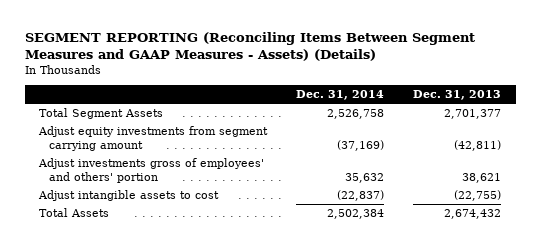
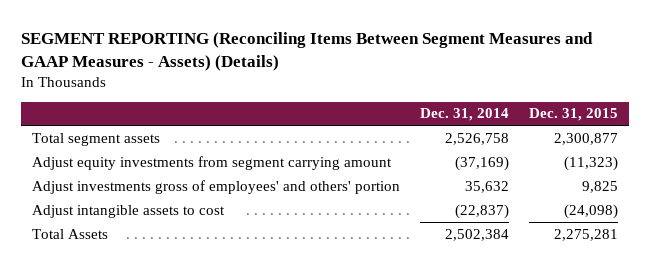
[413,90,502,101] Dec. 31, 2013 -> none
none -> [529,108,619,122] Dec. 31, 2015
[39,107,164,119] Total Segment Assets -> [31,132,160,146] Total segment assets

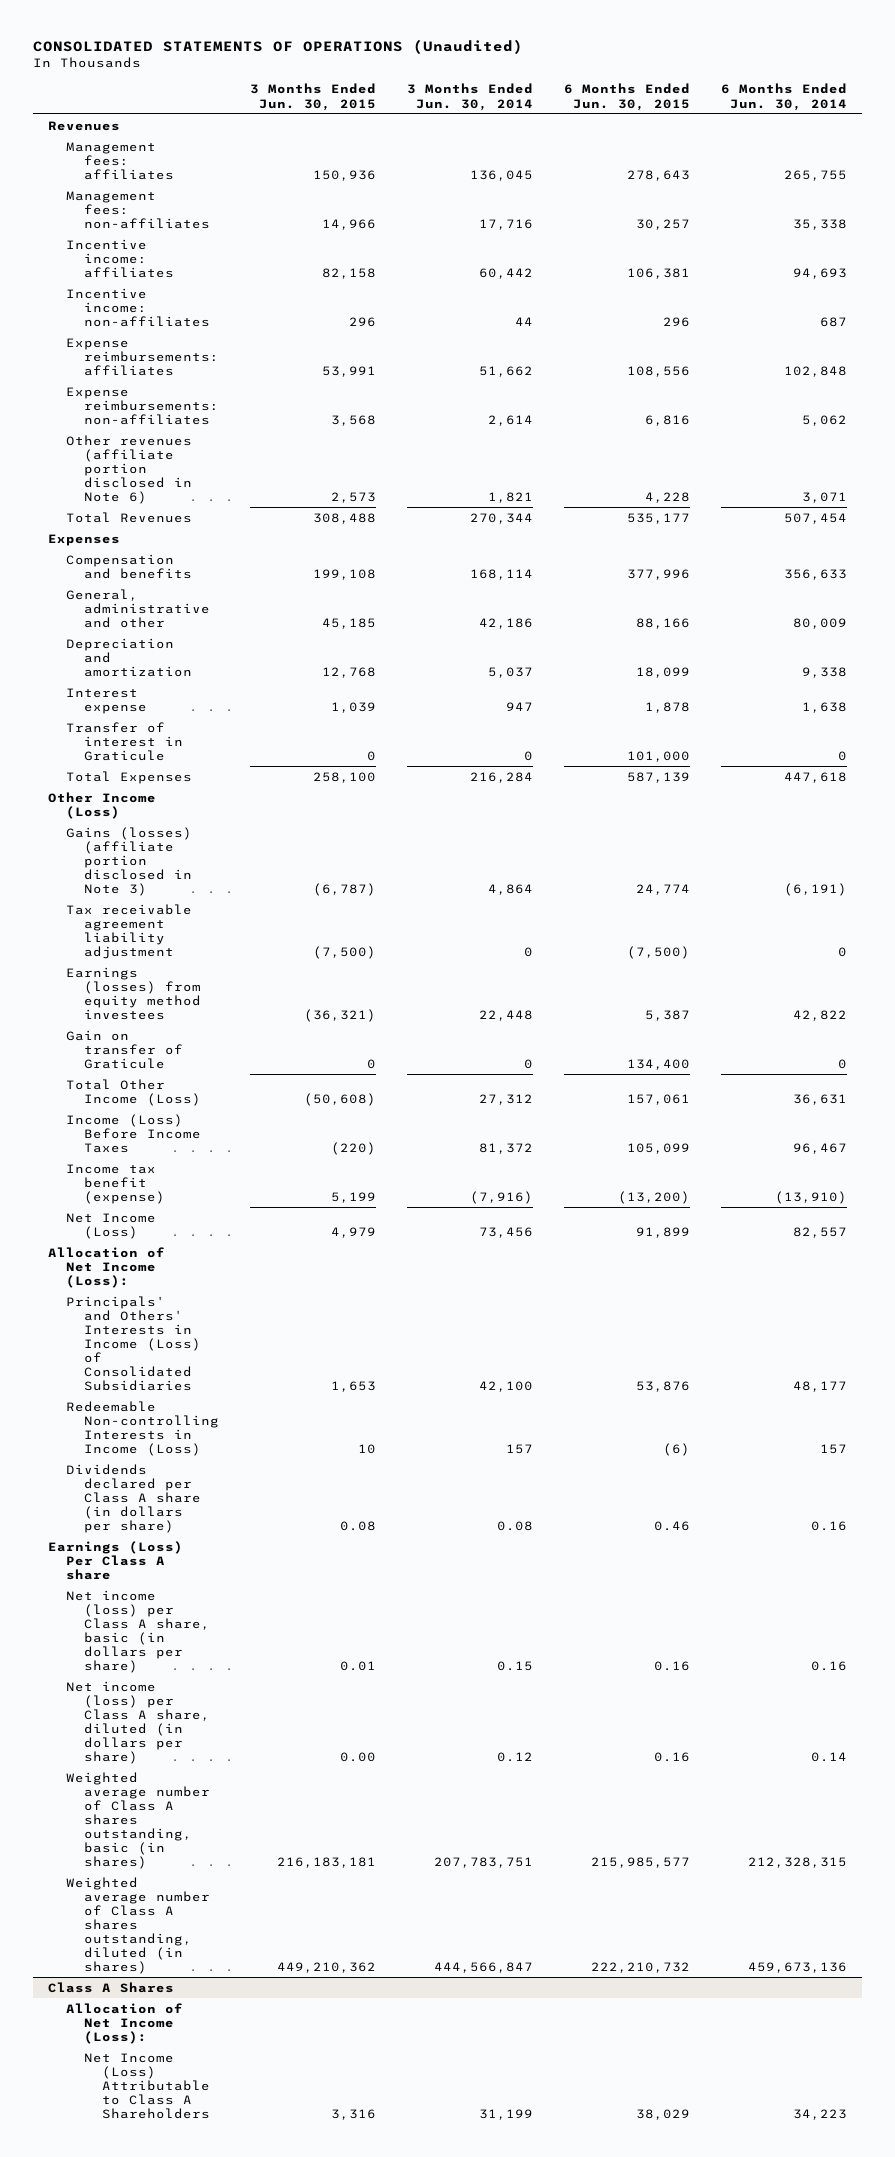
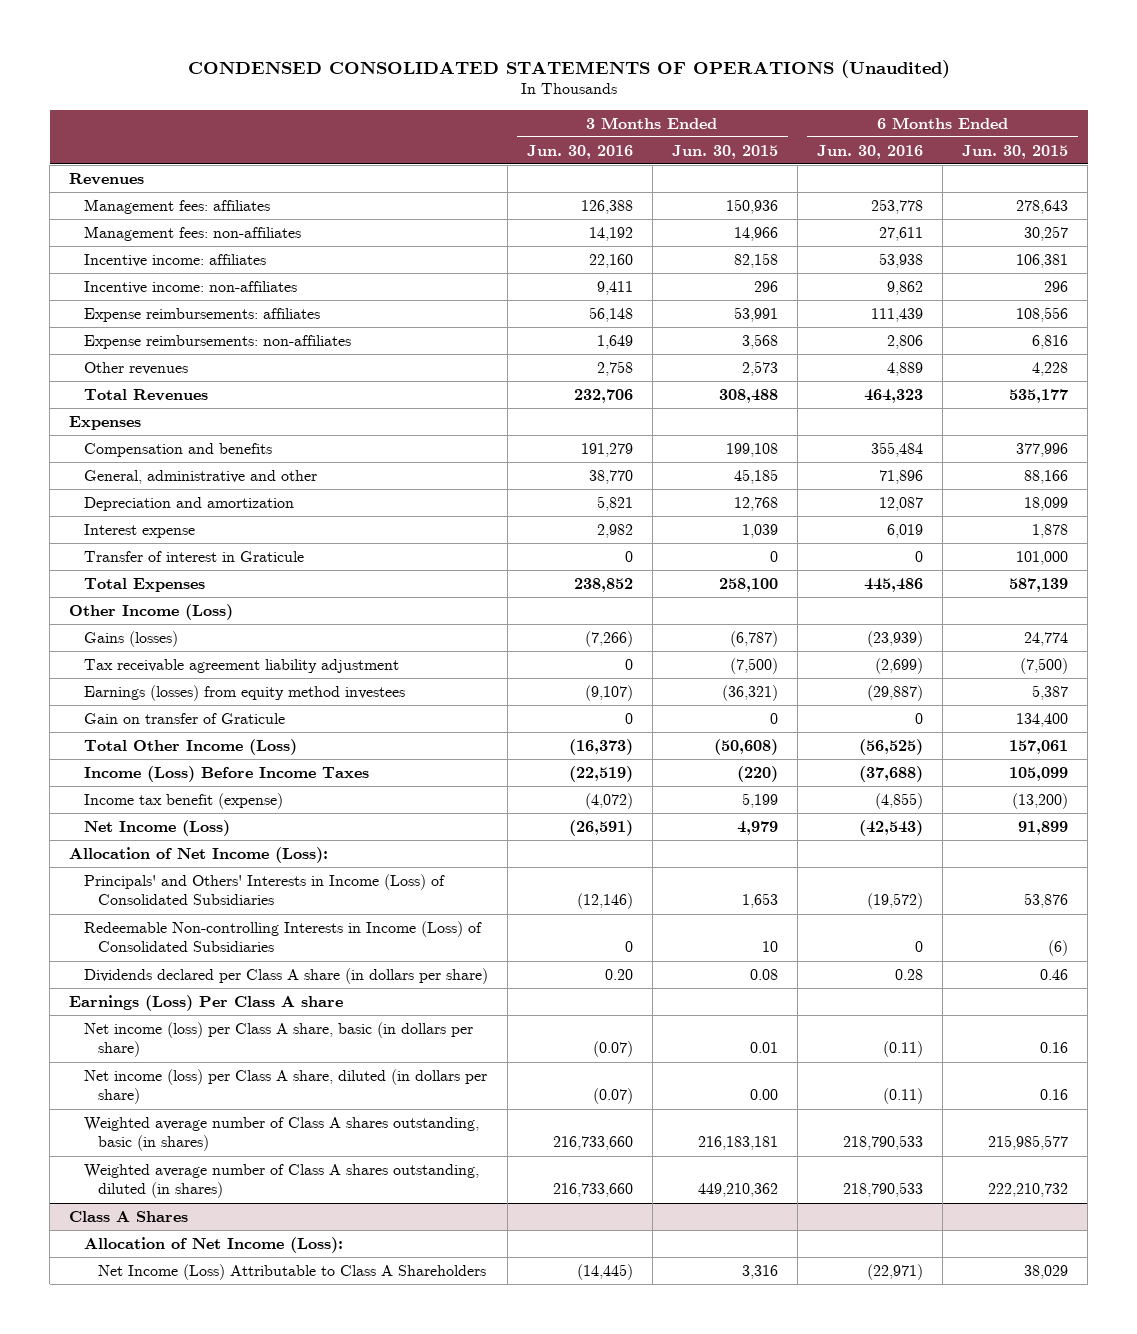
[32,39,523,55] CONSOLIDATED STATEMENTS OF OPERATIONS (Unaudited) -> [187,59,950,78] CONDENSED CONSOLIDATED STATEMENTS OF OPERATIONS (Unaudited)
[406,83,533,111] 3 Months Ended Jun. 30, 2014 -> none
[720,83,847,111] 6 Months Ended Jun. 30, 2014 -> none
none -> [526,144,633,159] Jun. 30, 2016
none -> [816,144,923,159] Jun. 30, 2016
[66,434,193,504] Other revenues (affiliate portion disclosed in Note 6) -> [83,361,188,375] Other revenues
[66,826,193,896] Gains (losses) (affiliate portion disclosed in Note 3) -> [83,630,178,647] Gains (losses)
[66,1400,219,1456] Redeemable Non-controlling Interests in Income (Loss) -> [83,920,482,953] Redeemable Non-controlling Interests in Income (Loss) of Consolidated Subsidiaries

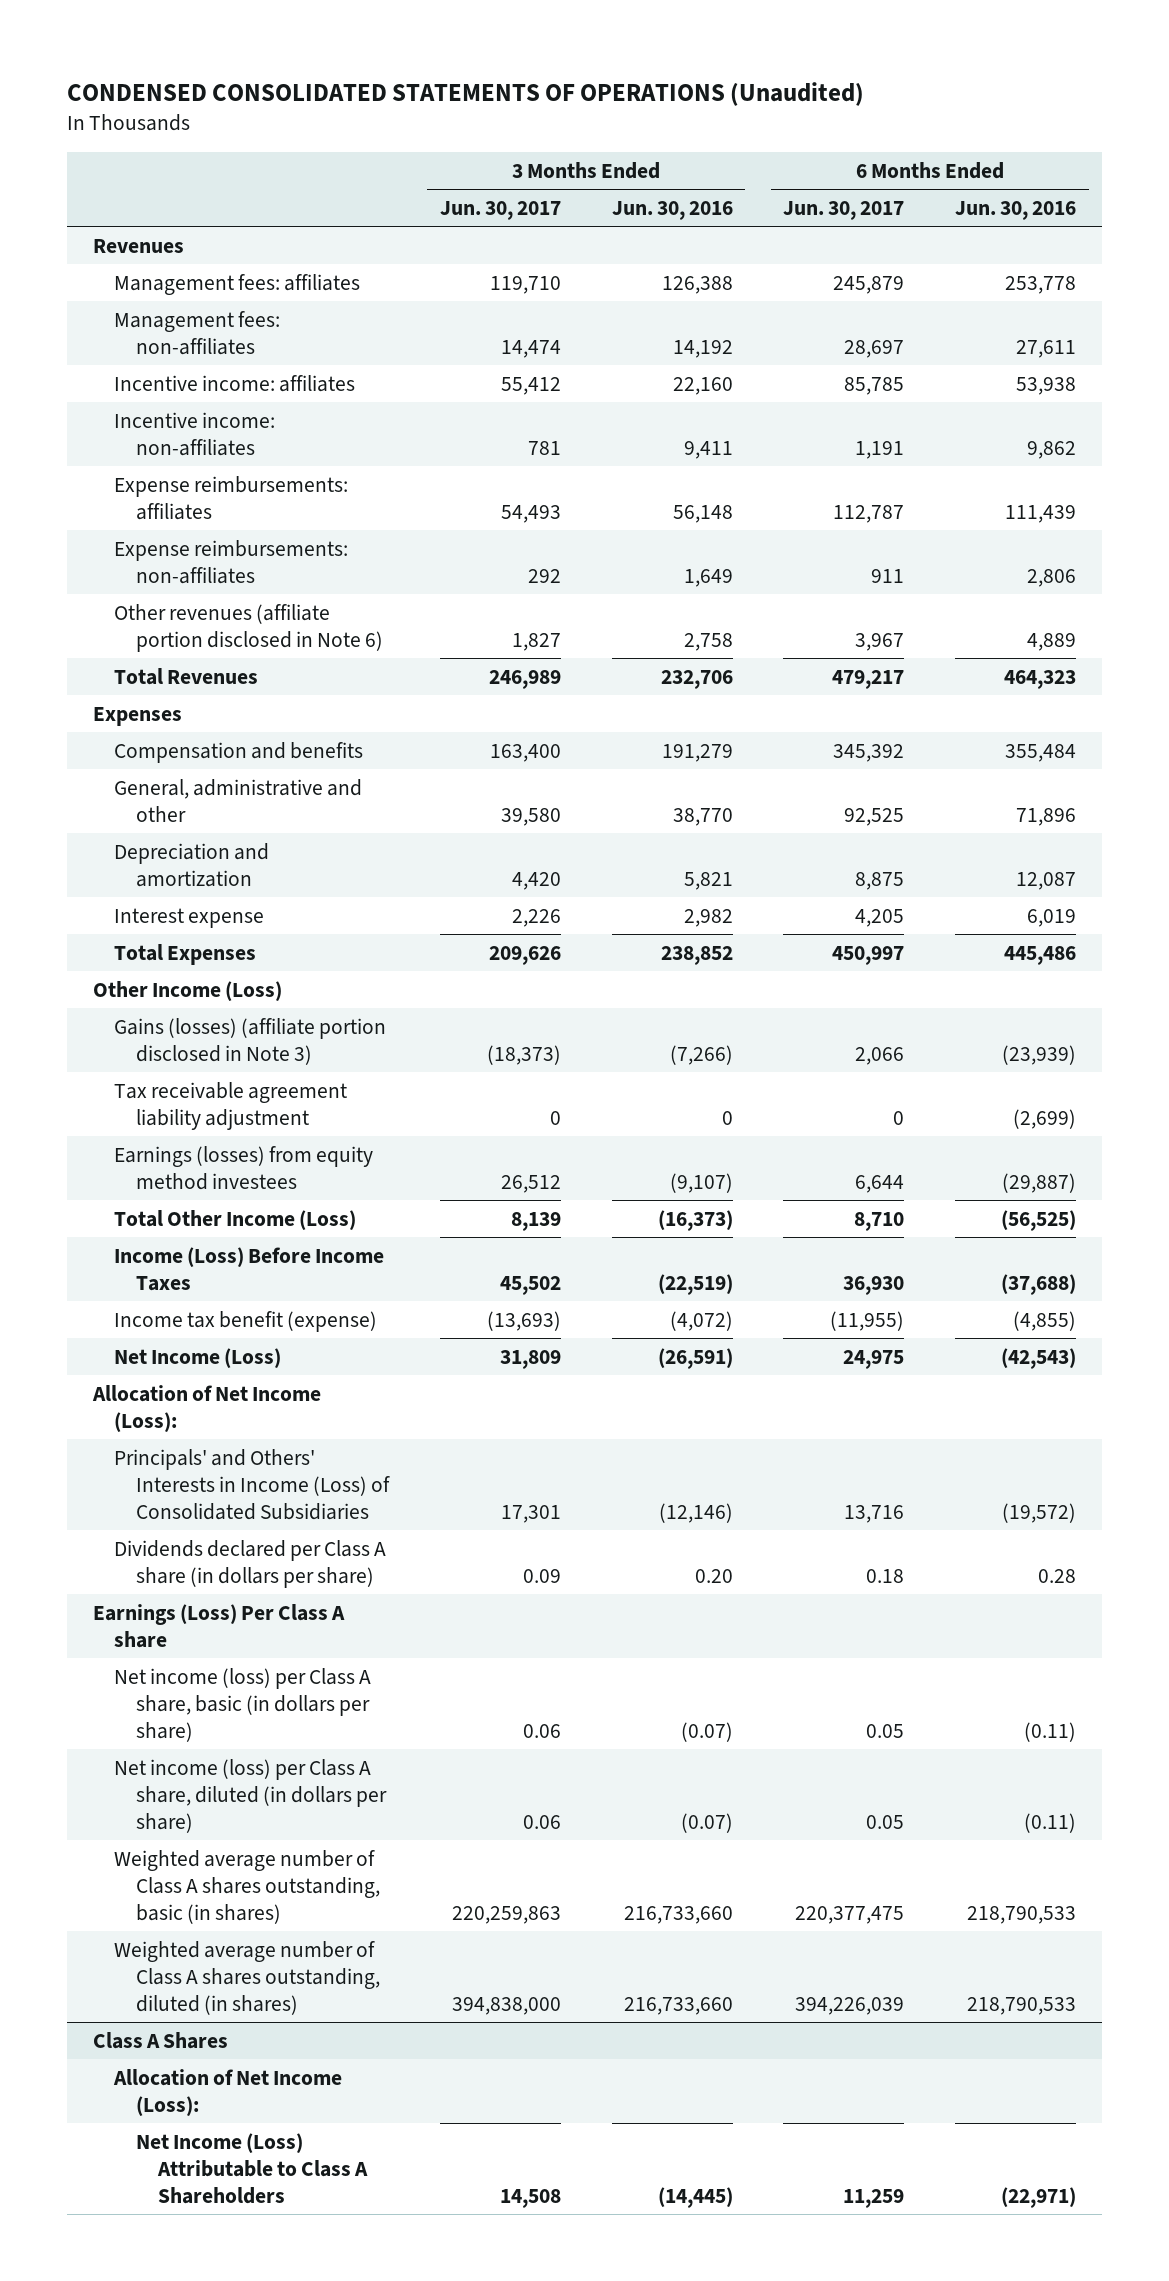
[671,144,778,159] Jun. 30, 2015 -> none
[962,144,1069,159] Jun. 30, 2015 -> none
none -> [439,200,561,220] Jun. 30, 2017
none -> [783,200,905,220] Jun. 30, 2017
[83,361,188,375] Other revenues -> [114,603,383,652] Other revenues (affiliate portion disclosed in Note 6)
[83,550,304,562] Transfer of interest in Graticule -> none
[83,630,178,647] Gains (losses) -> [114,1017,387,1065] Gains (losses) (affiliate portion disclosed in Note 3)
[83,712,285,724] Gain on transfer of Graticule -> none
[83,920,482,953] Redeemable Non-controlling Interests in Income (Loss) of Consolidated Subsidiaries -> none

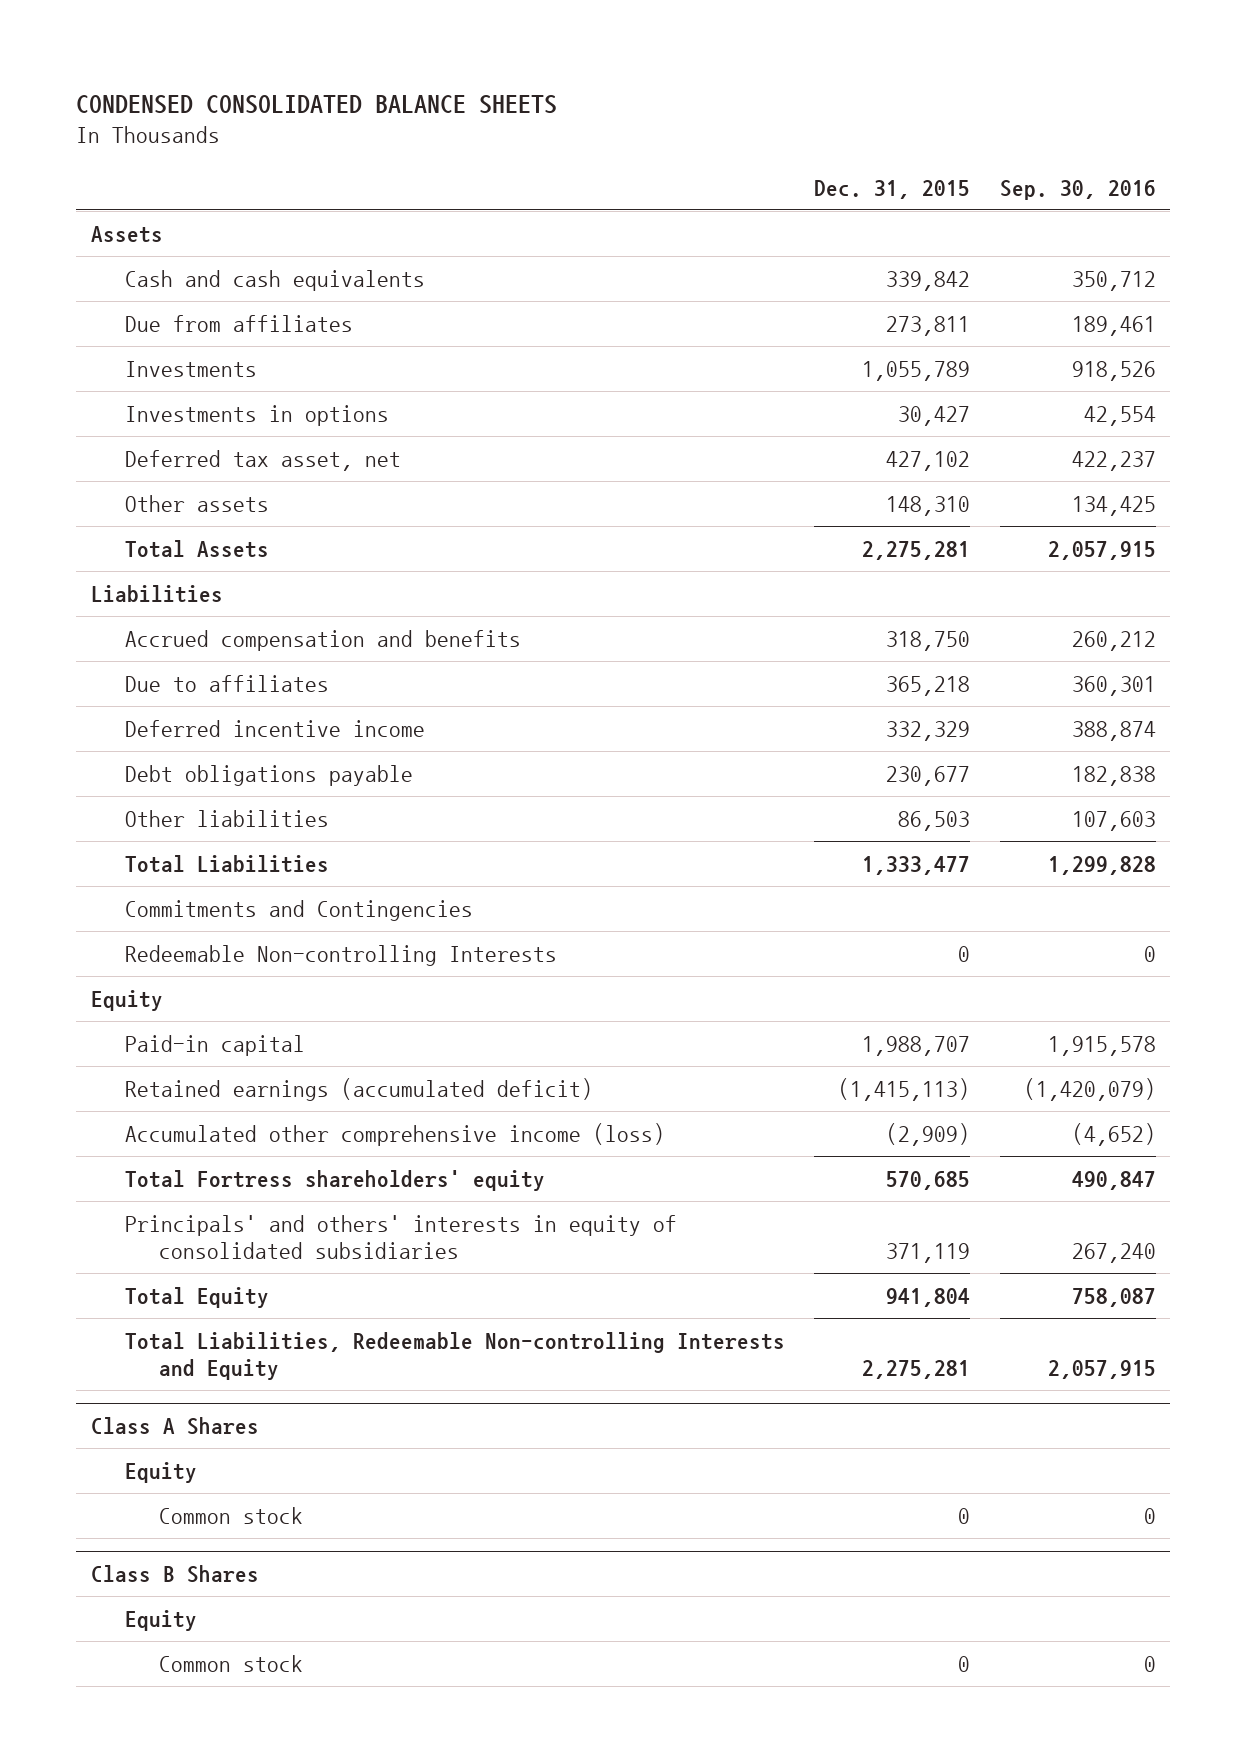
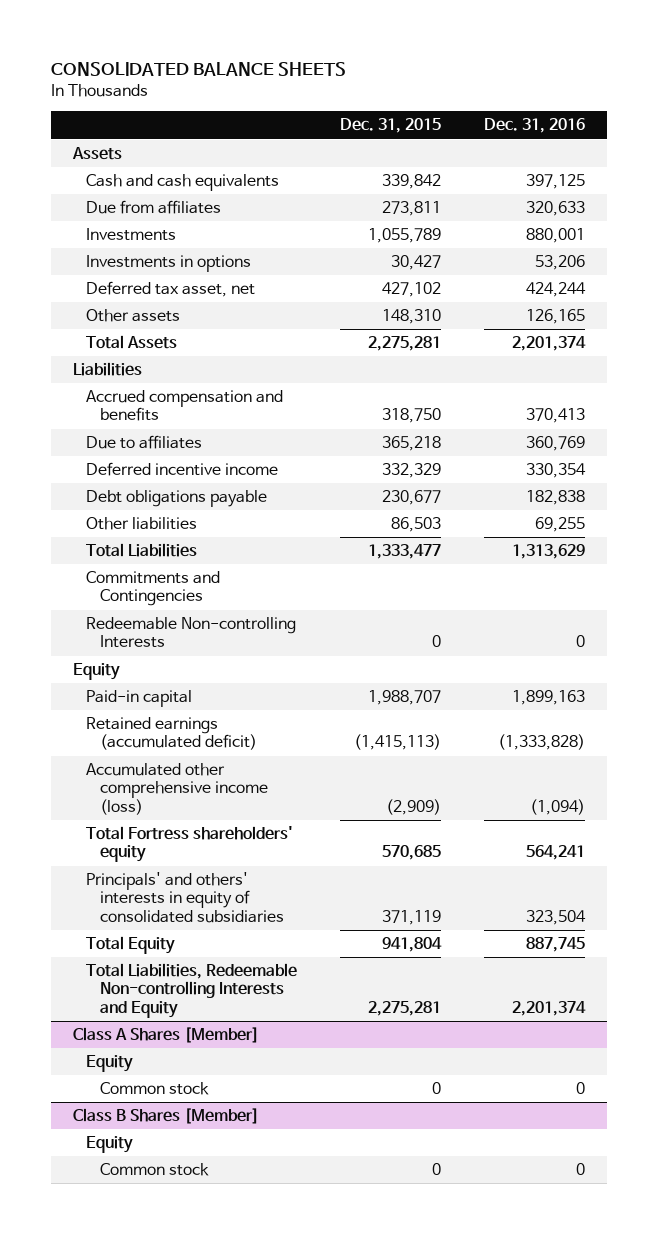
[76,94,558,114] CONDENSED CONSOLIDATED BALANCE SHEETS -> [51,62,347,77] CONSOLIDATED BALANCE SHEETS
[999,179,1156,200] Sep. 30, 2016 -> none
none -> [484,118,586,134] Dec. 31, 2016
[90,1417,259,1436] Class A Shares -> [73,1027,260,1044] Class A Shares [Member]
[90,1565,259,1584] Class B Shares -> [73,1108,260,1125] Class B Shares [Member]

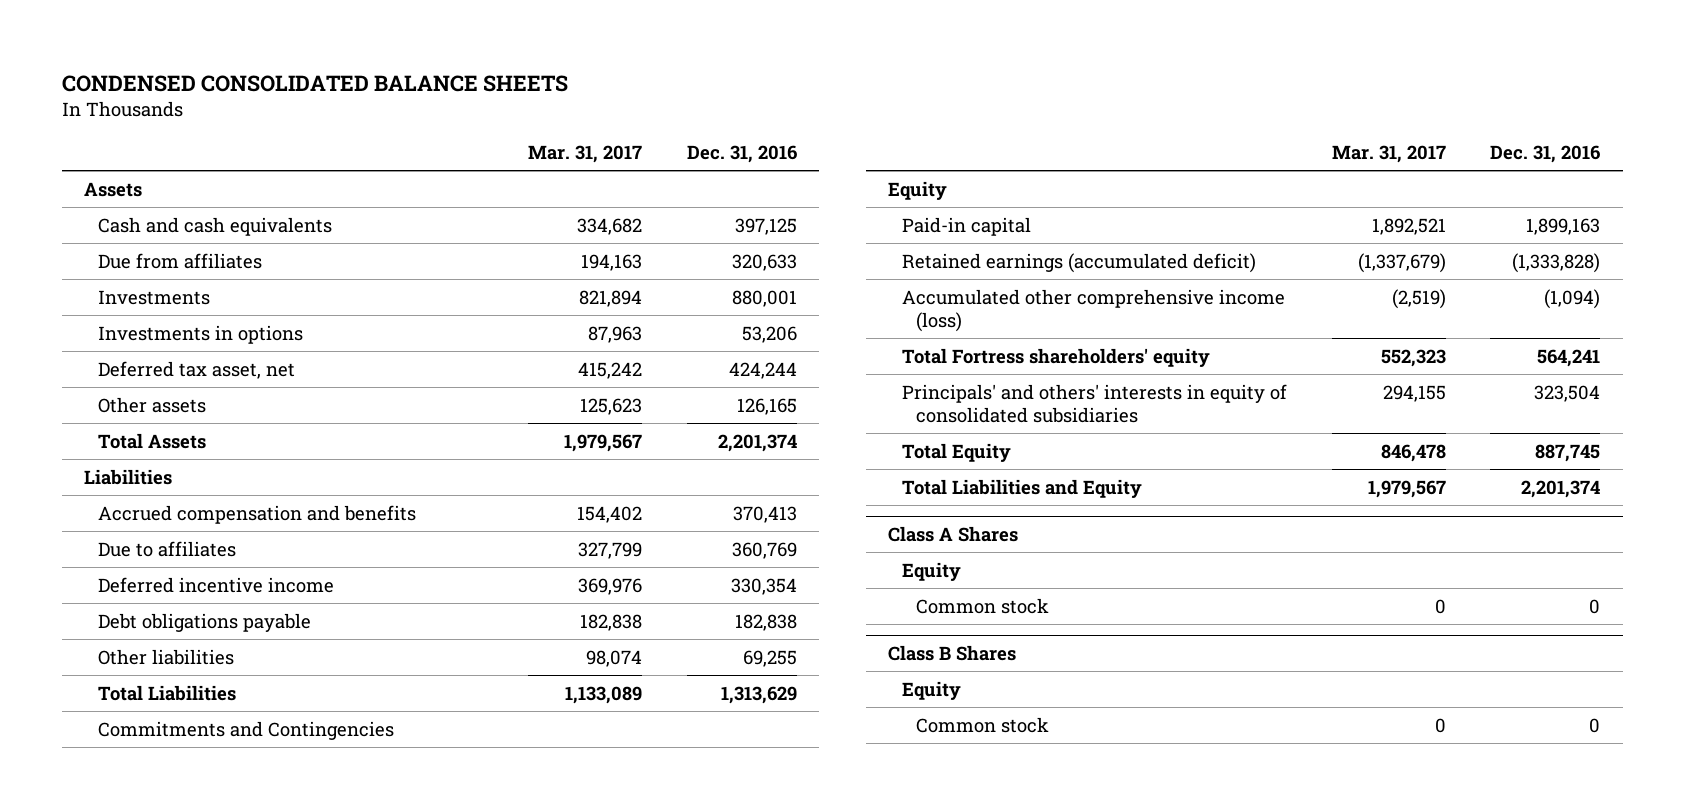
[51,62,347,77] CONSOLIDATED BALANCE SHEETS -> [61,74,568,92] CONDENSED CONSOLIDATED BALANCE SHEETS
[340,118,442,134] Dec. 31, 2015 -> none
none -> [528,145,643,164] Mar. 31, 2017
[86,617,297,649] Redeemable Non-controlling Interests -> none
[86,963,298,1018] Total Liabilities, Redeemable Non-controlling Interests and Equity -> [901,478,1142,498] Total Liabilities and Equity
[73,1027,260,1044] Class A Shares [Member] -> [887,526,1018,543] Class A Shares
[73,1108,260,1125] Class B Shares [Member] -> [887,645,1016,662] Class B Shares

